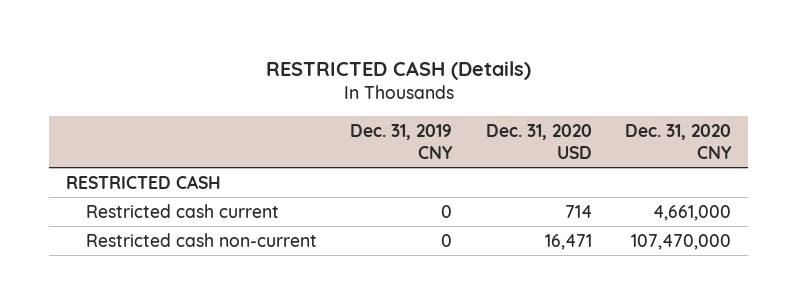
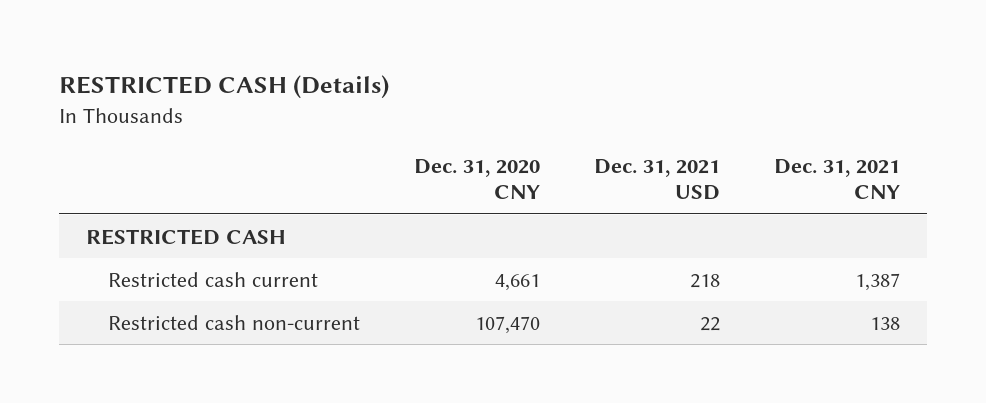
[350,124,454,159] Dec. 31, 2019 CNY -> none
[485,124,592,159] Dec. 31, 2020 USD -> none
none -> [593,159,720,201] Dec. 31, 2021 USD
none -> [773,159,900,200] Dec. 31, 2021 CNY
[653,204,732,221] 4,661,000 -> [495,273,541,291] 4,661
[631,233,732,250] 107,470,000 -> [475,315,541,334] 107,470

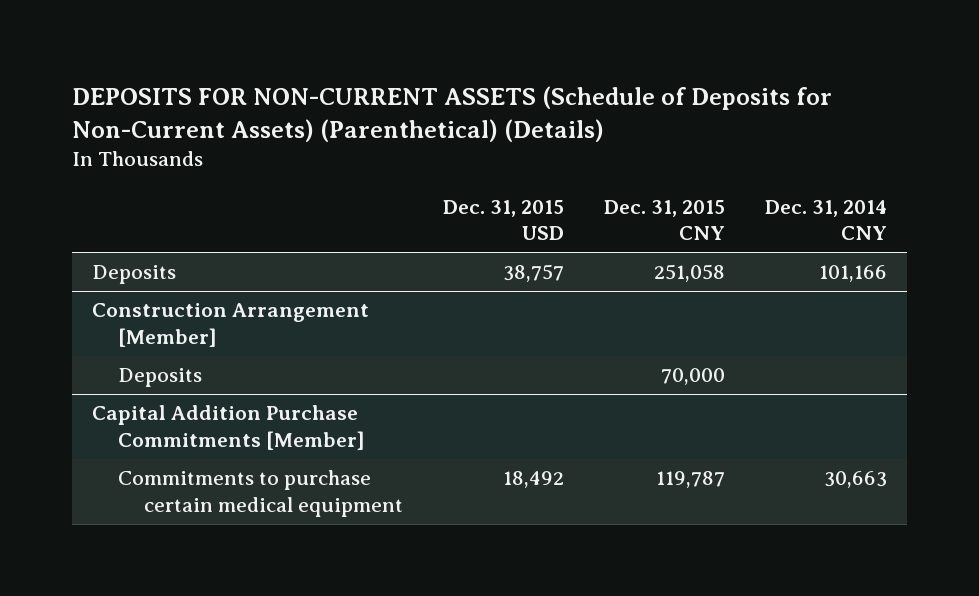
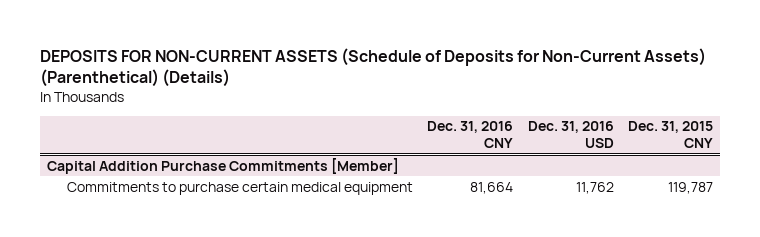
[443,199,565,241] Dec. 31, 2015 USD -> none
[764,199,887,241] Dec. 31, 2014 CNY -> none
none -> [427,121,514,149] Dec. 31, 2016 CNY
none -> [527,121,614,149] Dec. 31, 2016 USD
[91,265,176,285] Deposits -> none
[91,303,369,348] Construction Arrangement [Member] -> none
[117,368,202,388] Deposits -> none

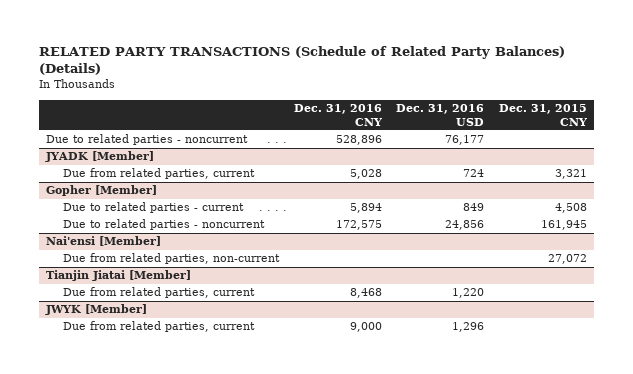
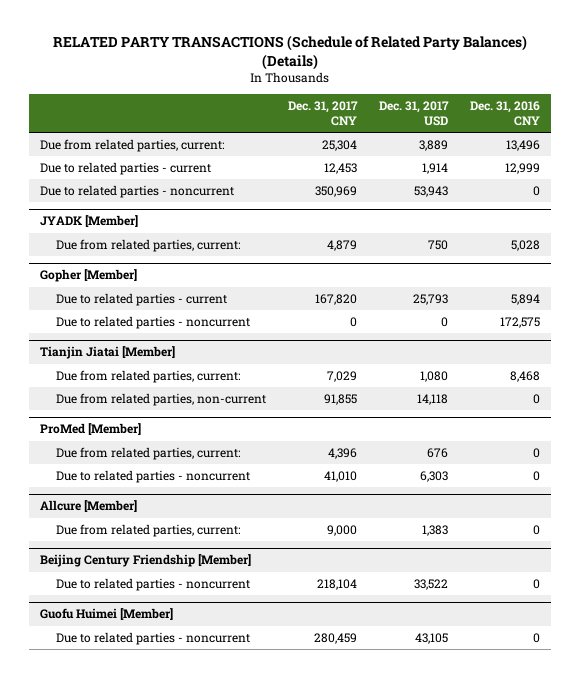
[396,103,485,126] Dec. 31, 2016 USD -> none
[498,103,587,126] Dec. 31, 2015 CNY -> none
none -> [288,101,359,127] Dec. 31, 2017 CNY
none -> [379,101,450,127] Dec. 31, 2017 USD
none -> [39,138,224,152] Due from related parties, current:
none -> [39,161,211,175] Due to related parties - current
[335,135,382,146] 528,896 -> [533,185,541,196] 0
[63,168,256,180] Due from related parties, current -> [55,238,240,252] Due from related parties, current:
[45,236,161,247] Nai'ensi [Member] -> none
[63,253,281,265] Due from related parties, non-current -> none
[44,304,147,316] JWYK [Member] -> none
[63,287,256,299] Due from related parties, current -> [55,369,240,383] Due from related parties, current:
none -> [55,392,266,406] Due from related parties, non-current
none -> [39,423,141,436] ProMed [Member]
[63,321,256,333] Due from related parties, current -> [55,446,240,460] Due from related parties, current:
[349,322,382,333] 9,000 -> [533,447,541,458] 0
none -> [55,469,250,483] Due to related parties - noncurrent
none -> [39,500,137,513] Allcure [Member]
none -> [55,523,240,537] Due from related parties, current:
none -> [39,554,251,568] Beijing Century Friendship [Member]
none -> [55,577,250,591] Due to related parties - noncurrent
none -> [39,608,173,621] Guofu Huimei [Member]
none -> [55,631,250,645] Due to related parties - noncurrent

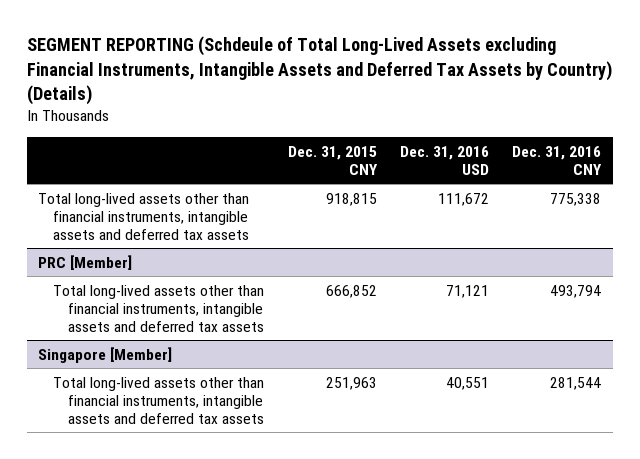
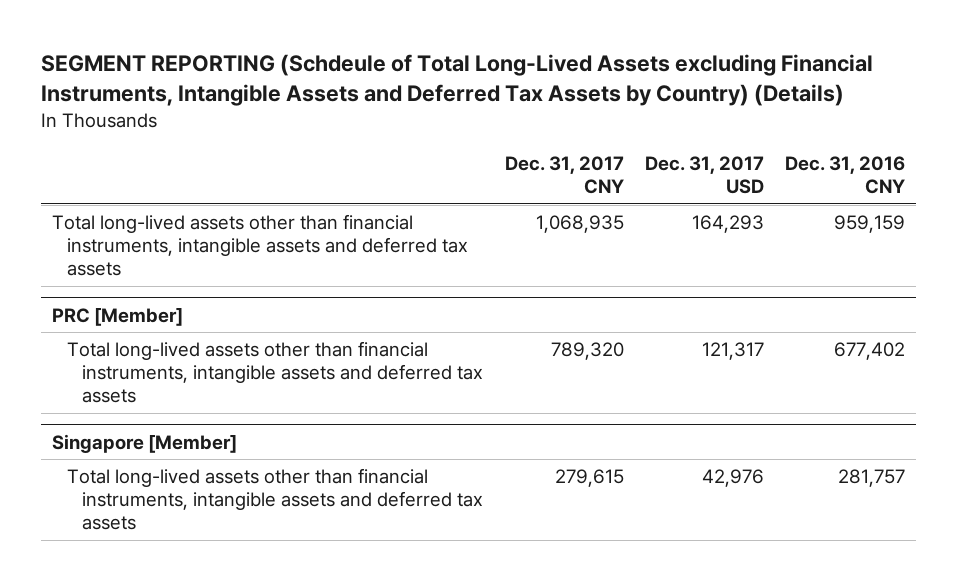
[287,145,378,175] Dec. 31, 2015 CNY -> none
[399,145,489,175] Dec. 31, 2016 USD -> none
none -> [504,156,624,195] Dec. 31, 2017 CNY
none -> [645,156,765,195] Dec. 31, 2017 USD
[550,192,602,206] 775,338 -> [834,215,906,234] 959,159
[550,284,602,298] 493,794 -> [834,342,906,361] 677,402
[550,376,602,390] 281,544 -> [838,469,906,488] 281,757

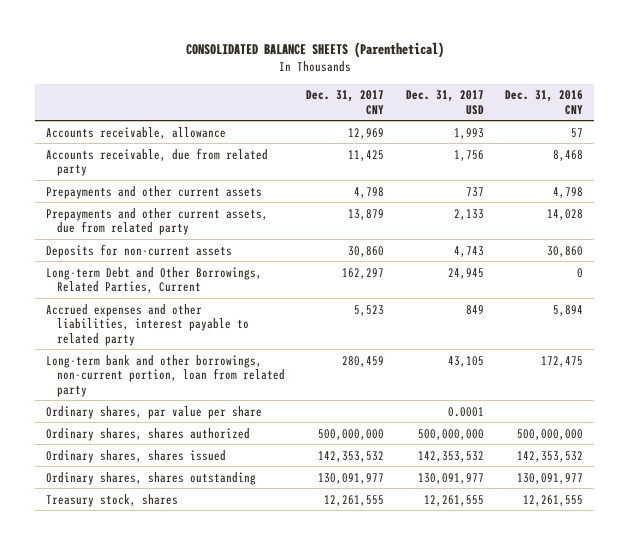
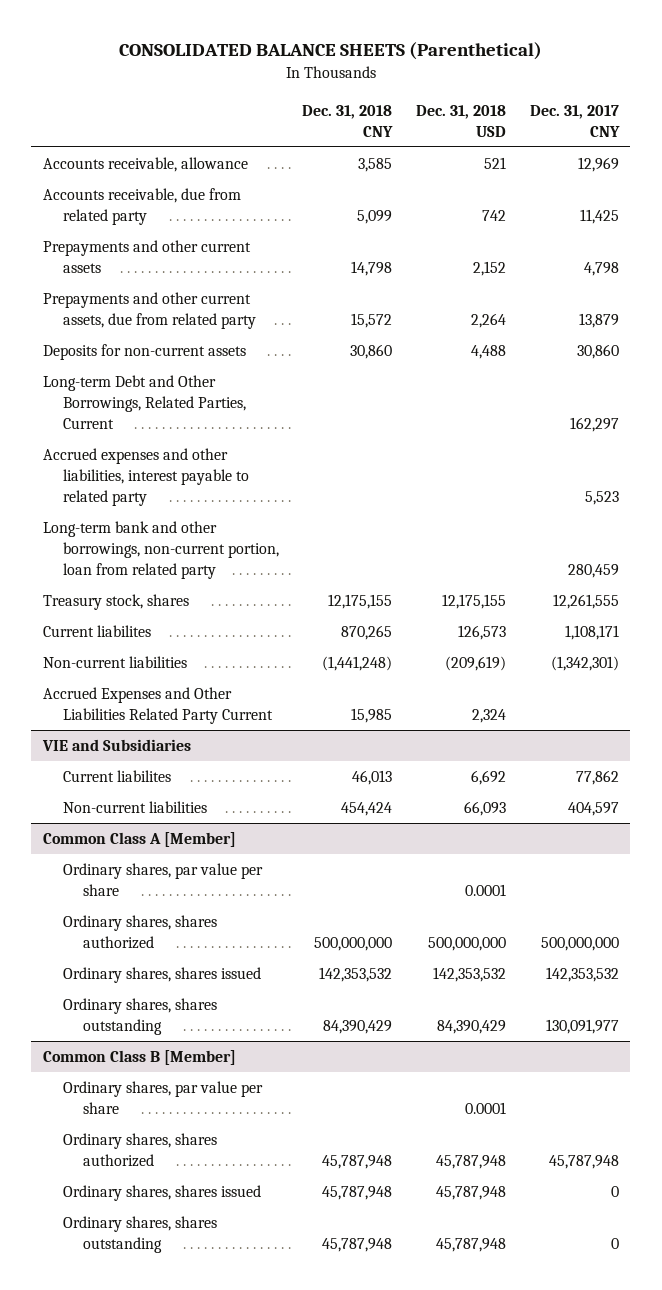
[405,90,484,115] Dec. 31, 2017 USD -> none
[505,90,584,115] Dec. 31, 2016 CNY -> none
none -> [302,104,394,137] Dec. 31, 2018 CNY
none -> [416,104,507,137] Dec. 31, 2018 USD
[45,493,178,507] Treasury stock, shares -> [43,594,190,611] Treasury stock, shares
none -> [43,625,152,638] Current liabilites
none -> [43,656,188,669] Non-current liabilities
none -> [43,687,273,725] Accrued Expenses and Other Liabilities Related Party Current
none -> [42,739,192,752] VIE and Subsidiaries
none -> [62,770,171,783] Current liabilites
none -> [62,801,207,814] Non-current liabilities
none -> [43,832,237,848] Common Class A [Member]
none -> [43,1050,237,1066] Common Class B [Member]
none -> [62,1081,263,1115] Ordinary shares, par value per share
none -> [62,1133,217,1168] Ordinary shares, shares authorized
none -> [62,1185,261,1202] Ordinary shares, shares issued
none -> [62,1216,217,1254] Ordinary shares, shares outstanding

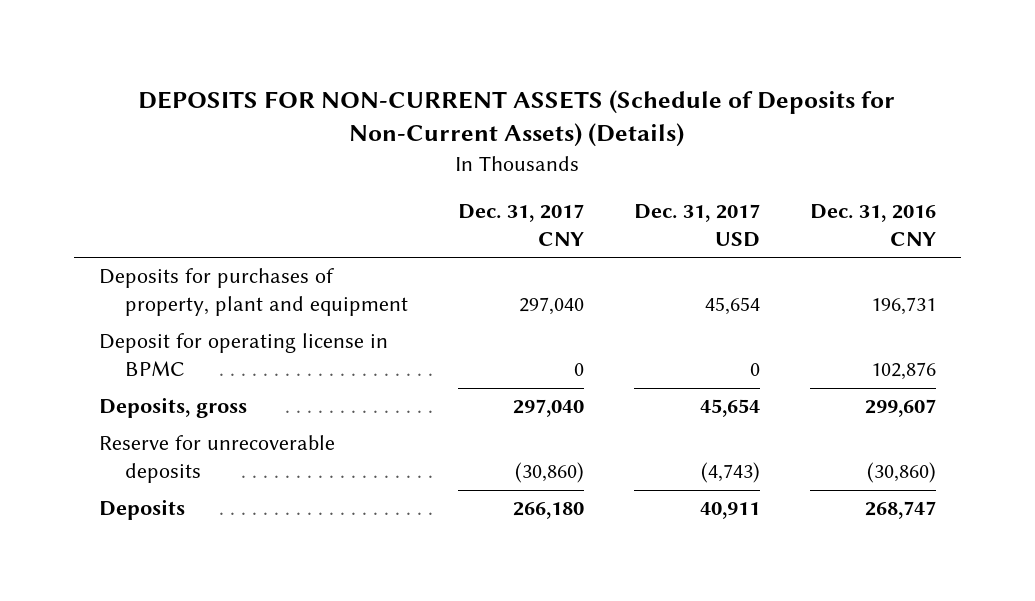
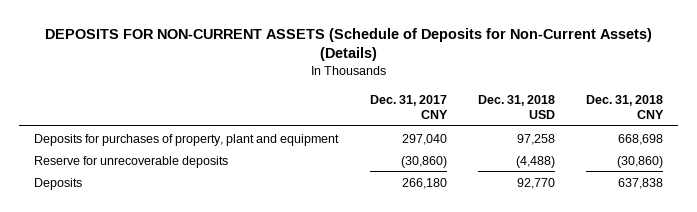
[634,204,761,247] Dec. 31, 2017 USD -> none
[810,204,937,246] Dec. 31, 2016 CNY -> none
none -> [477,94,555,120] Dec. 31, 2018 USD
none -> [585,94,664,120] Dec. 31, 2018 CNY
[98,333,388,377] Deposit for operating license in BPMC -> none
[98,397,247,419] Deposits, gross -> none

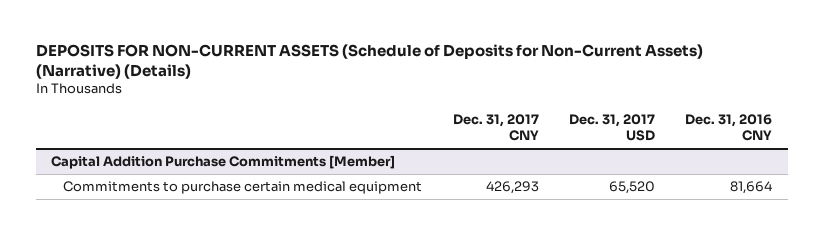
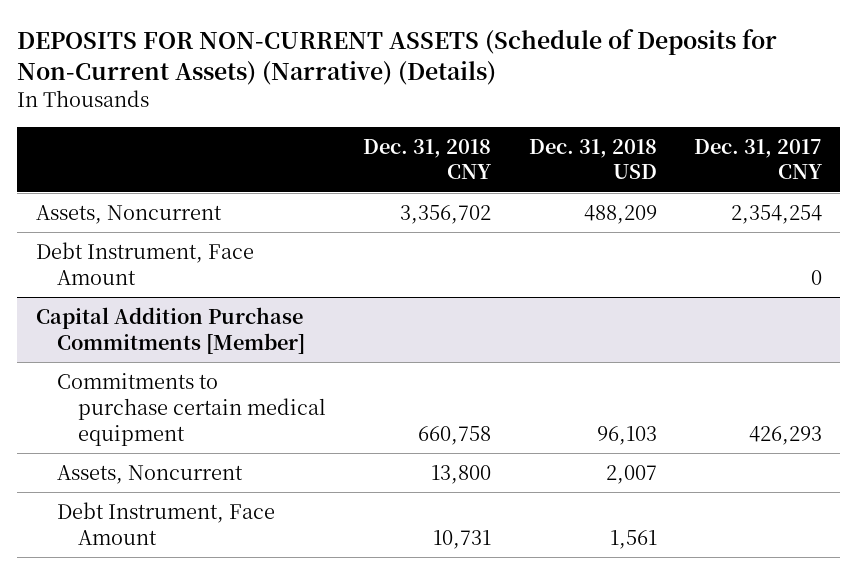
[568,113,655,142] Dec. 31, 2017 USD -> none
[685,113,773,142] Dec. 31, 2016 CNY -> none
none -> [363,138,492,180] Dec. 31, 2018 CNY
none -> [528,138,657,180] Dec. 31, 2018 USD
none -> [35,204,222,224] Assets, Noncurrent
none -> [35,241,254,285] Debt Instrument, Face Amount
none -> [57,464,244,484] Assets, Noncurrent
none -> [57,501,276,545] Debt Instrument, Face Amount

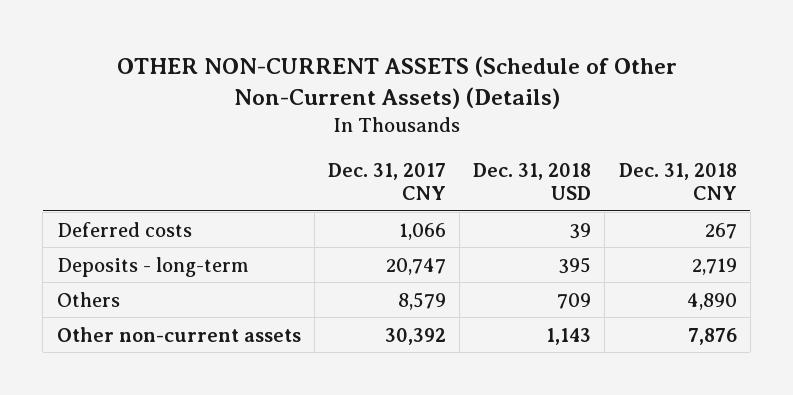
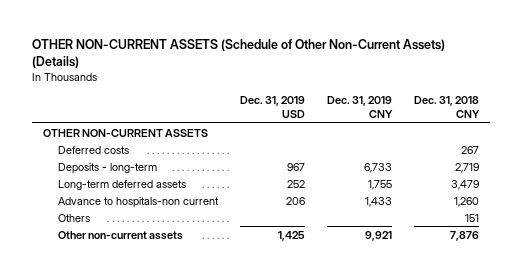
[327,162,446,201] Dec. 31, 2017 CNY -> none
[473,162,592,201] Dec. 31, 2018 USD -> none
none -> [240,96,306,119] Dec. 31, 2019 USD
none -> [327,96,394,119] Dec. 31, 2019 CNY
none -> [42,128,208,137] OTHER NON-CURRENT ASSETS
none -> [58,179,187,190] Long-term deferred assets
none -> [58,196,220,208] Advance to hospitals-non current
[686,292,737,310] 4,890 -> [465,213,480,222] 151

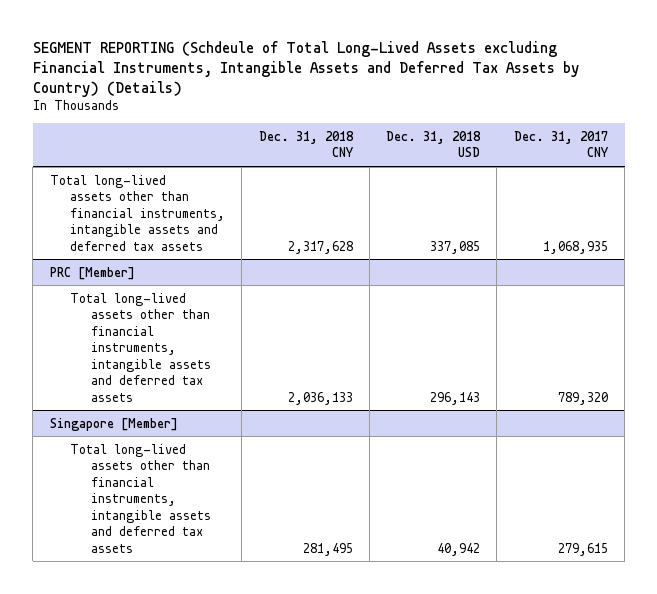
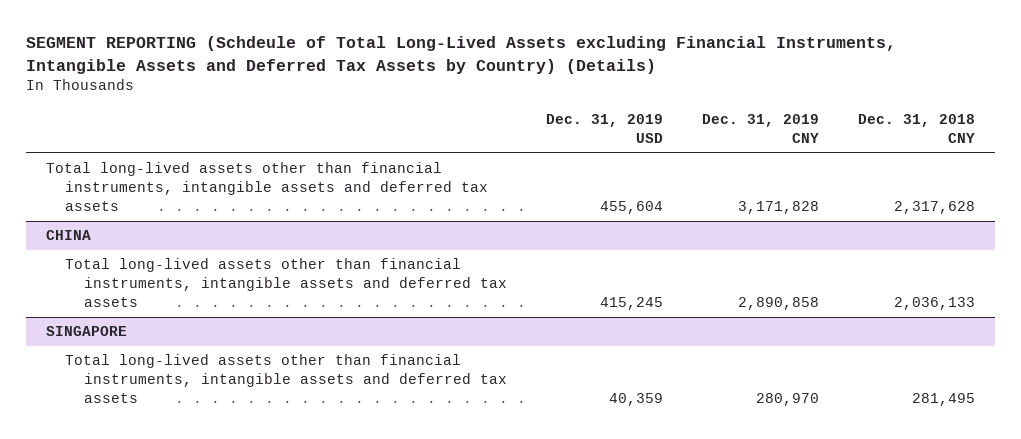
[386,130,482,158] Dec. 31, 2018 USD -> none
[513,130,608,158] Dec. 31, 2017 CNY -> none
none -> [545,114,663,143] Dec. 31, 2019 USD
none -> [702,114,820,143] Dec. 31, 2019 CNY
[49,266,135,280] PRC [Member] -> [45,230,91,241] CHINA
[49,417,178,431] Singapore [Member] -> [45,326,127,337] SINGAPORE

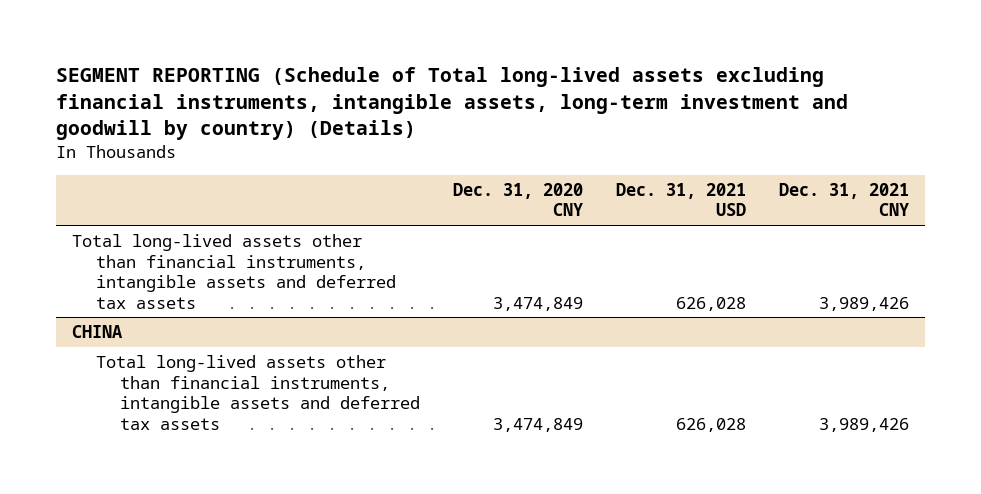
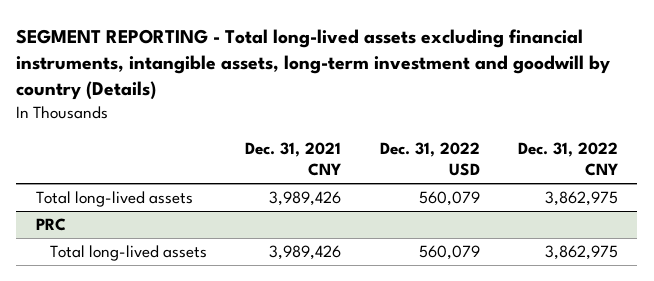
[55,67,848,140] SEGMENT REPORTING (Schedule of Total long-lived assets excluding financial instruments, intangible assets, long-term investment and goodwill by country) (Details) -> [16,28,611,101] SEGMENT REPORTING - Total long-lived assets excluding financial instruments, intangible assets, long-term investment and goodwill by country (Details)
[453,182,584,217] Dec. 31, 2020 CNY -> none
[615,182,746,217] Dec. 31, 2021 USD -> none
none -> [379,141,480,177] Dec. 31, 2022 USD
none -> [518,141,619,177] Dec. 31, 2022 CNY
[72,233,397,309] Total long-lived assets other than financial instruments, intangible assets and deferred tax assets -> [35,191,193,208] Total long-lived assets
[72,324,124,338] CHINA -> [35,218,66,232] PRC
[96,354,421,430] Total long-lived assets other than financial instruments, intangible assets and deferred tax assets -> [50,245,208,262] Total long-lived assets

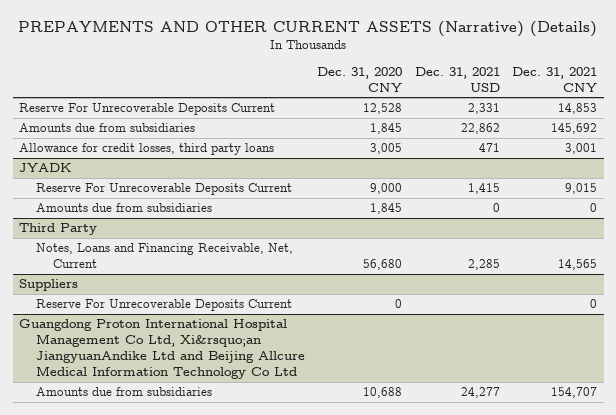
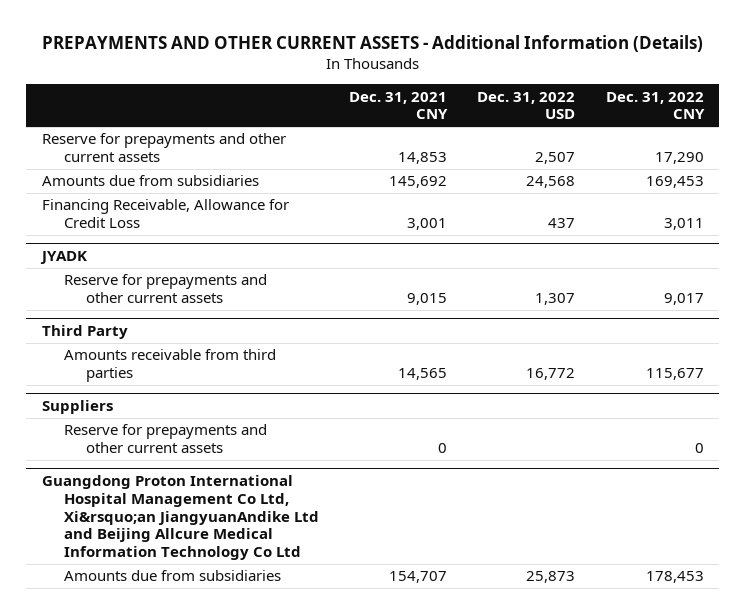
[18,21,598,38] PREPAYMENTS AND OTHER CURRENT ASSETS (Narrative) (Details) -> [41,35,703,53] PREPAYMENTS AND OTHER CURRENT ASSETS - Additional Information (Details)
[317,66,403,92] Dec. 31, 2020 CNY -> none
[414,66,500,92] Dec. 31, 2021 USD -> none
none -> [477,91,576,120] Dec. 31, 2022 USD
none -> [605,91,705,120] Dec. 31, 2022 CNY
[18,103,275,116] Reserve For Unrecoverable Deposits Current -> [41,133,286,163] Reserve for prepayments and other current assets
[18,143,274,156] Allowance for credit losses, third party loans -> none
none -> [41,199,289,229] Financing Receivable, Allowance for Credit Loss
[35,203,212,213] Amounts due from subsidiaries -> none
[35,183,292,196] Reserve For Unrecoverable Deposits Current -> [63,274,267,304] Reserve for prepayments and other current assets
[35,243,293,269] Notes, Loans and Financing Receivable, Net, Current -> [63,349,276,383] Amounts receivable from third parties
[35,299,292,312] Reserve For Unrecoverable Deposits Current -> [63,424,267,454] Reserve for prepayments and other current assets

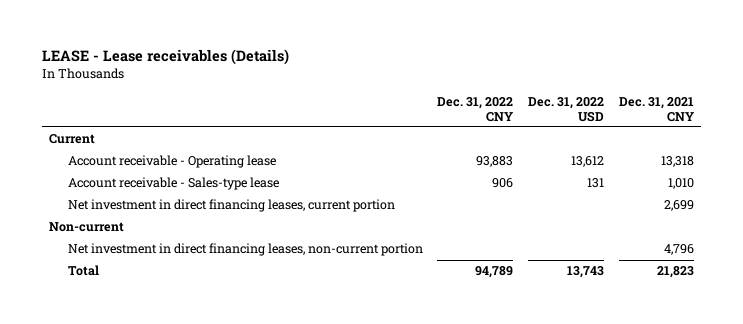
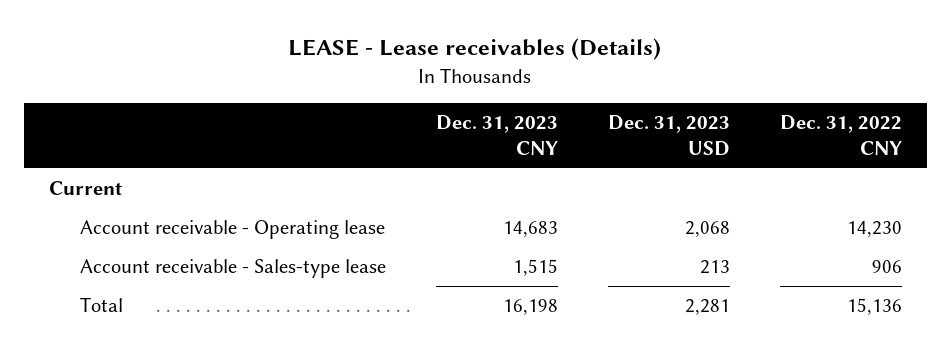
[528,96,605,122] Dec. 31, 2022 USD -> none
[618,96,694,122] Dec. 31, 2021 CNY -> none
none -> [435,115,558,155] Dec. 31, 2023 CNY
none -> [607,115,730,156] Dec. 31, 2023 USD
[476,156,514,168] 93,883 -> [846,221,902,238] 14,230
[67,199,395,213] Net investment in direct financing leases, current portion -> none
[48,222,124,233] Non-current -> none
[67,243,423,257] Net investment in direct financing leases, non-current portion -> none
[475,266,514,279] 94,789 -> [846,298,902,316] 15,136

